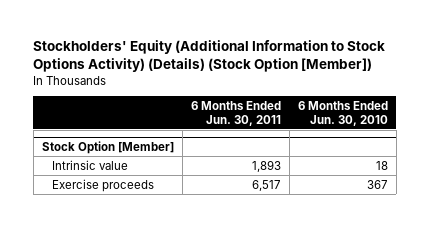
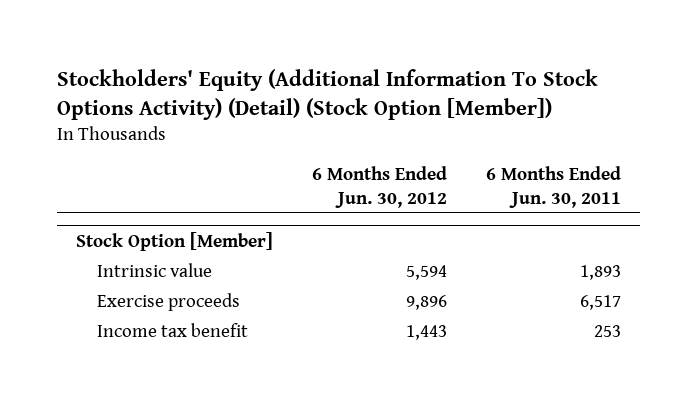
[33,40,386,73] Stockholders' Equity (Additional Information to Stock Options Activity) (Details) (Stock Option [Member]) -> [56,68,598,120] Stockholders' Equity (Additional Information To Stock Options Activity) (Detail) (Stock Option [Member])
[297,100,388,126] 6 Months Ended Jun. 30, 2010 -> none
none -> [311,165,447,208] 6 Months Ended Jun. 30, 2012
none -> [97,322,249,337] Income tax benefit

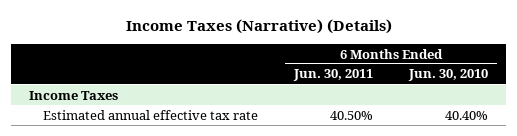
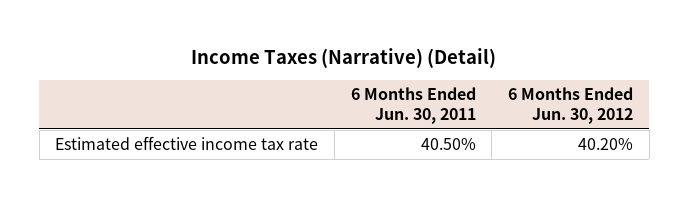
[125,19,392,35] Income Taxes (Narrative) (Details) -> [191,48,497,69] Income Taxes (Narrative) (Detail)
[408,69,489,82] Jun. 30, 2010 -> none
none -> [507,87,633,125] 6 Months Ended Jun. 30, 2012
[29,90,119,100] Income Taxes -> none
[43,109,259,120] Estimated annual effective tax rate -> [55,136,319,151] Estimated effective income tax rate

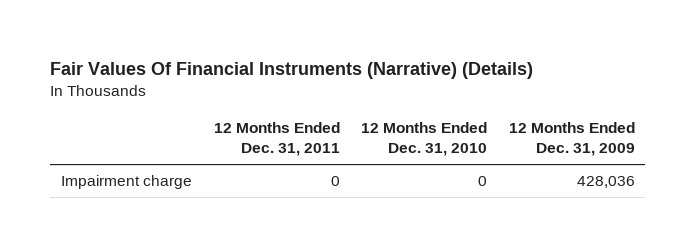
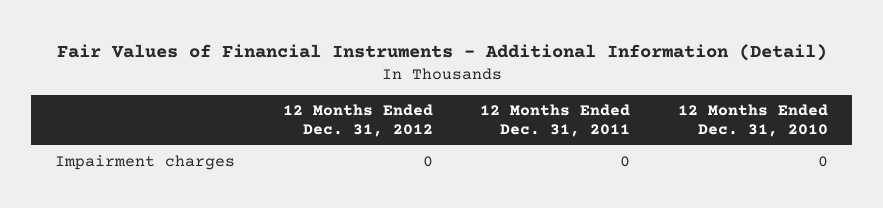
[50,61,534,79] Fair Values Of Financial Instruments (Narrative) (Details) -> [56,43,827,61] Fair Values of Financial Instruments - Additional Information (Detail)
[508,122,635,157] 12 Months Ended Dec. 31, 2009 -> none
none -> [282,104,433,138] 12 Months Ended Dec. 31, 2012
[61,175,193,190] Impairment charge -> [55,155,236,171] Impairment charges

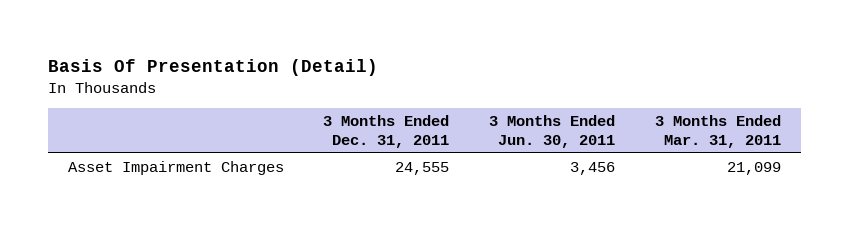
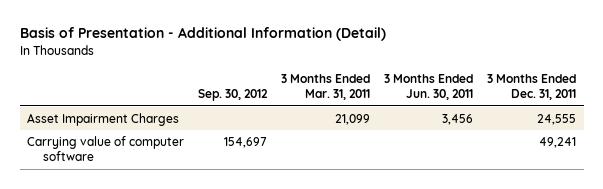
[47,58,378,76] Basis Of Presentation (Detail) -> [19,27,386,42] Basis of Presentation - Additional Information (Detail)
none -> [197,89,268,102] Sep. 30, 2012
none -> [26,136,184,162] Carrying value of computer software

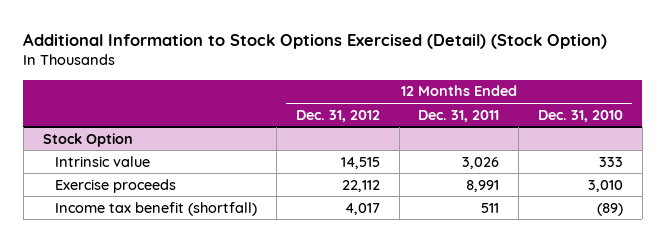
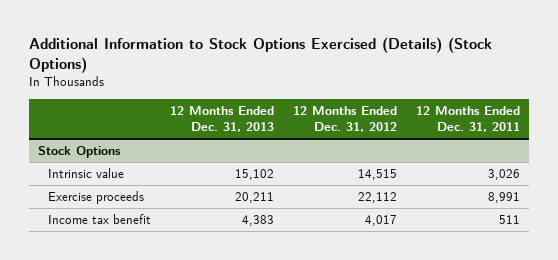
[23,32,608,49] Additional Information to Stock Options Exercised (Detail) (Stock Option) -> [29,36,493,73] Additional Information to Stock Options Exercised (Details) (Stock Options)
[537,109,623,122] Dec. 31, 2010 -> none
none -> [170,105,275,133] 12 Months Ended Dec. 31, 2013
[42,132,133,147] Stock Option -> [38,145,122,158] Stock Options
[55,201,258,216] Income tax benefit (shortfall) -> [48,213,152,224] Income tax benefit

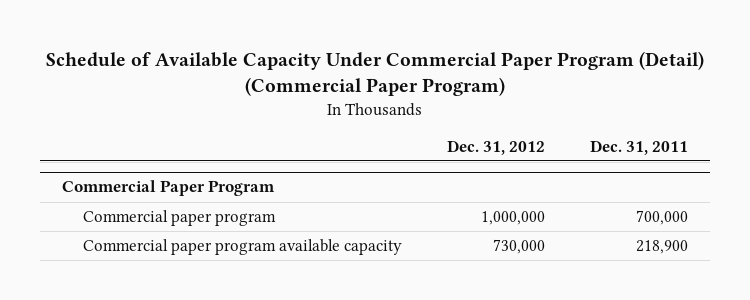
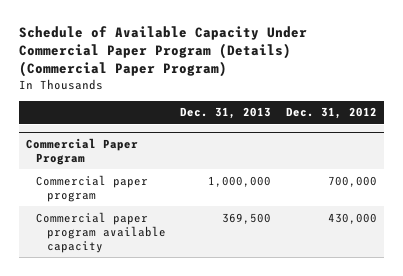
[45,50,704,96] Schedule of Available Capacity Under Commercial Paper Program (Detail) (Commercial Paper Program) -> [19,26,308,78] Schedule of Available Capacity Under Commercial Paper Program (Details) (Commercial Paper Program)
[589,139,688,155] Dec. 31, 2011 -> none
none -> [180,107,272,120] Dec. 31, 2013
[480,211,545,226] 1,000,000 -> [327,175,377,187] 700,000
[492,239,545,255] 730,000 -> [327,212,377,224] 430,000

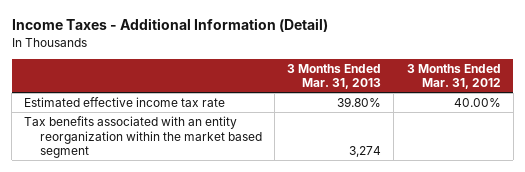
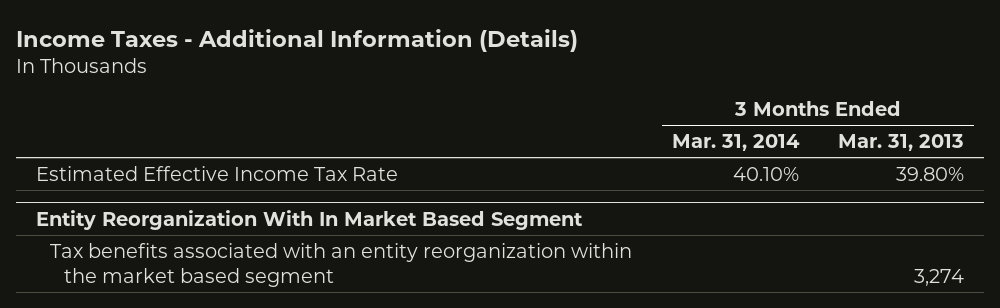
[11,18,328,33] Income Taxes - Additional Information (Detail) -> [16,28,579,52] Income Taxes - Additional Information (Details)
[406,63,501,90] 3 Months Ended Mar. 31, 2012 -> none
none -> [671,133,800,151] Mar. 31, 2014
[24,96,226,107] Estimated effective income tax rate -> [36,165,399,181] Estimated Effective Income Tax Rate
none -> [36,209,584,230] Entity Reorganization With In Market Based Segment

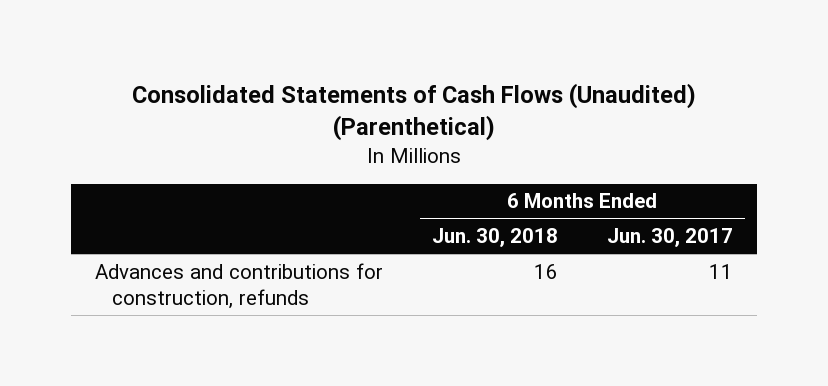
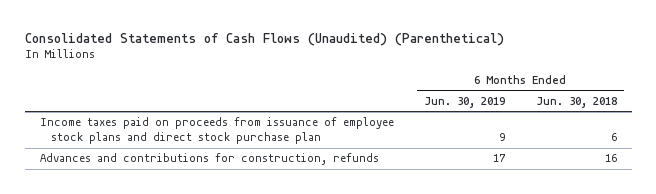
[606,228,733,248] Jun. 30, 2017 -> none
none -> [424,97,506,109] Jun. 30, 2019
none -> [39,117,394,145] Income taxes paid on proceeds from issuance of employee stock plans and direct stock purchase plan

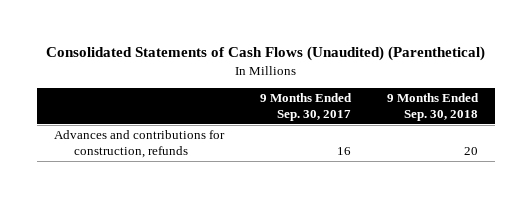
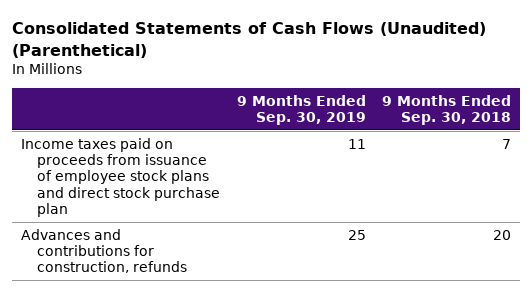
[259,93,352,122] 9 Months Ended Sep. 30, 2017 -> none
none -> [236,94,366,126] 9 Months Ended Sep. 30, 2019
none -> [20,137,221,218] Income taxes paid on proceeds from issuance of employee stock plans and direct stock purchase plan

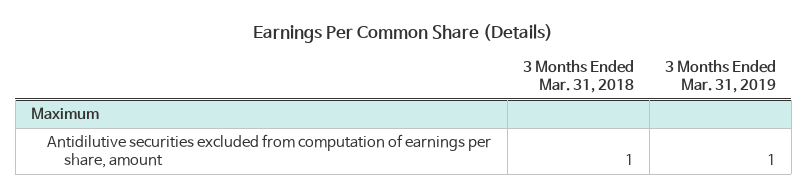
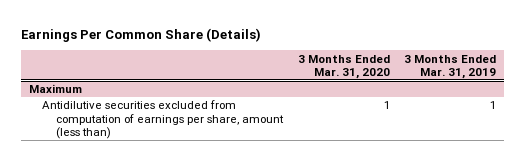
[522,60,634,93] 3 Months Ended Mar. 31, 2018 -> none
none -> [297,54,390,79] 3 Months Ended Mar. 31, 2020
[47,134,492,169] Antidilutive securities excluded from computation of earnings per share, amount -> [42,100,284,139] Antidilutive securities excluded from computation of earnings per share, amount (less than)

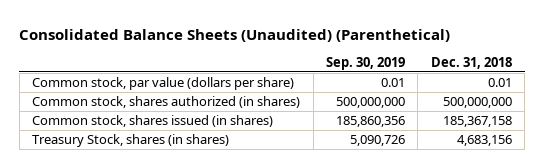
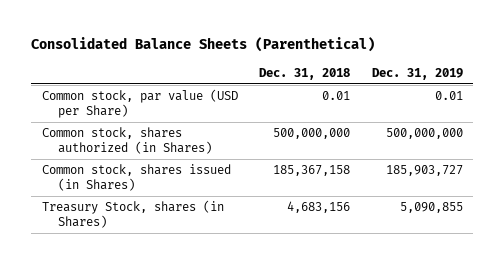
[19,28,451,42] Consolidated Balance Sheets (Unaudited) (Parenthetical) -> [30,37,375,53] Consolidated Balance Sheets (Parenthetical)
[326,56,406,70] Sep. 30, 2019 -> none
none -> [371,67,463,80] Dec. 31, 2019
[32,77,295,91] Common stock, par value (dollars per share) -> [41,89,238,119] Common stock, par value (USD per Share)
[32,96,301,109] Common stock, shares authorized (in shares) -> [41,127,213,155] Common stock, shares authorized (in Shares)
[32,115,274,128] Common stock, shares issued (in shares) -> [41,164,231,192] Common stock, shares issued (in Shares)
[32,134,230,148] Treasury Stock, shares (in shares) -> [41,200,224,229] Treasury Stock, shares (in Shares)

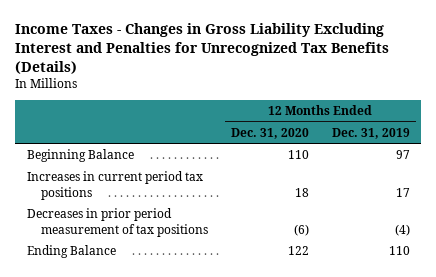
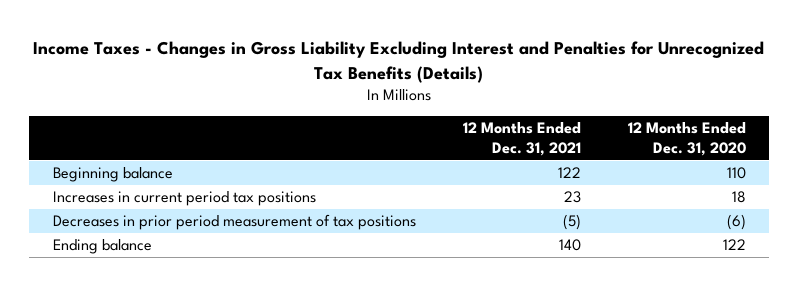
[331,127,410,139] Dec. 31, 2019 -> none
none -> [462,121,581,156] 12 Months Ended Dec. 31, 2021
[26,149,134,163] Beginning Balance -> [52,167,173,183] Beginning balance
[26,245,116,259] Ending Balance -> [52,239,152,255] Ending balance

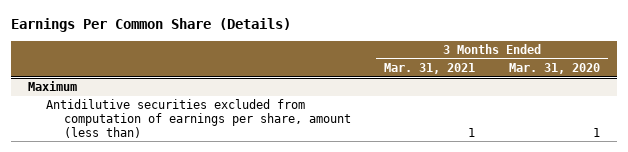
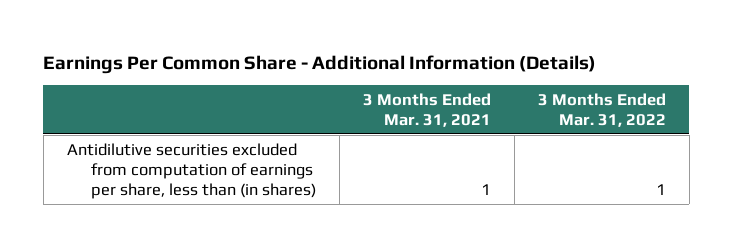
[11,18,292,33] Earnings Per Common Share (Details) -> [43,54,597,74] Earnings Per Common Share - Additional Information (Details)
[508,63,600,75] Mar. 31, 2020 -> none
none -> [537,92,666,127] 3 Months Ended Mar. 31, 2022
[27,81,77,92] Maximum -> none
[45,99,351,138] Antidilutive securities excluded from computation of earnings per share, amount (less than) -> [66,142,316,200] Antidilutive securities excluded from computation of earnings per share, less than (in shares)

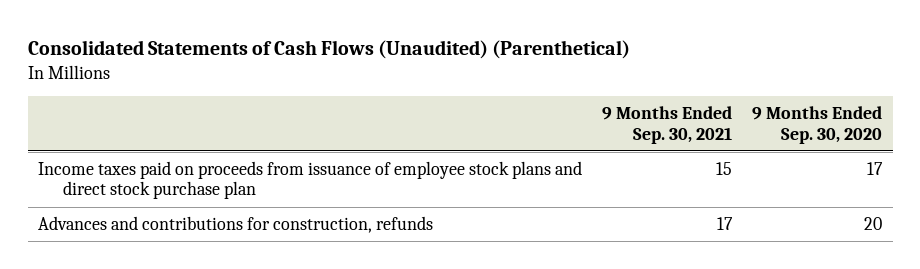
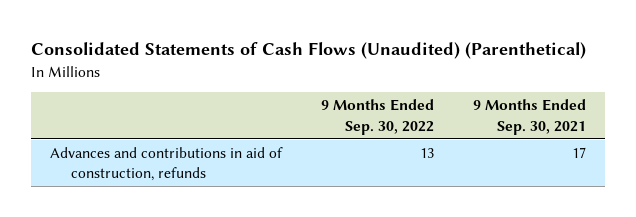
[752,106,883,144] 9 Months Ended Sep. 30, 2020 -> none
none -> [321,99,435,135] 9 Months Ended Sep. 30, 2022
[37,161,582,200] Income taxes paid on proceeds from issuance of employee stock plans and direct stock purchase plan -> none
[37,216,433,234] Advances and contributions for construction, refunds -> [50,147,284,182] Advances and contributions in aid of construction, refunds

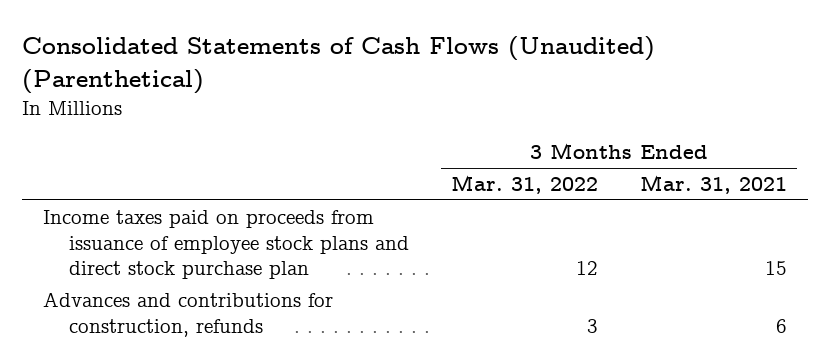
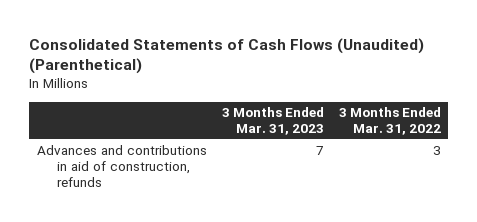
[639,175,787,195] Mar. 31, 2021 -> none
none -> [221,106,324,135] 3 Months Ended Mar. 31, 2023
[42,210,410,279] Income taxes paid on proceeds from issuance of employee stock plans and direct stock purchase plan -> none
[42,292,333,337] Advances and contributions for construction, refunds -> [36,145,207,188] Advances and contributions in aid of construction, refunds

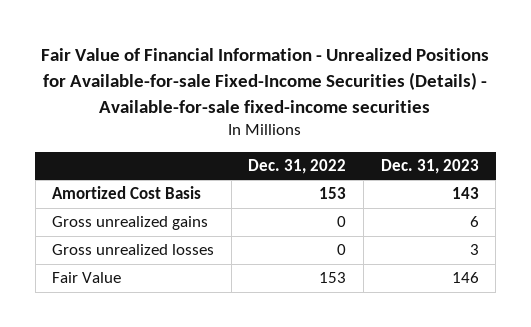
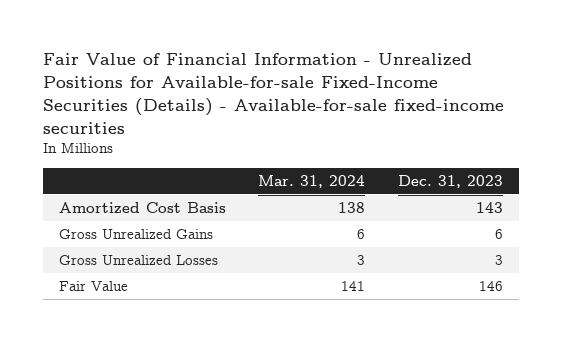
[248,158,347,174] Dec. 31, 2022 -> none
none -> [258,174,366,188] Mar. 31, 2024
[52,216,209,231] Gross unrealized gains -> [58,228,213,239] Gross Unrealized Gains
[52,244,215,256] Gross unrealized losses -> [58,254,218,265] Gross Unrealized Losses

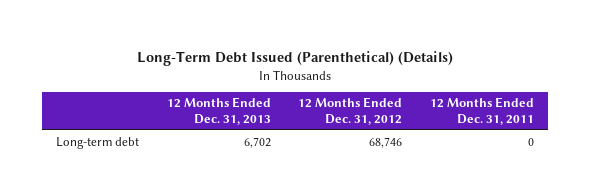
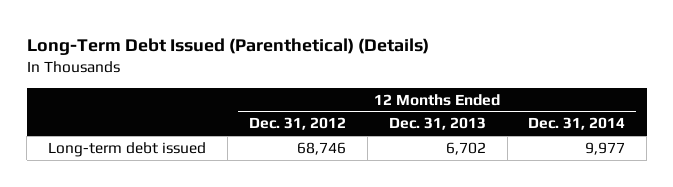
[429,97,534,126] 12 Months Ended Dec. 31, 2011 -> none
none -> [528,117,626,131] Dec. 31, 2014
[56,136,140,149] Long-term debt -> [48,141,207,157] Long-term debt issued

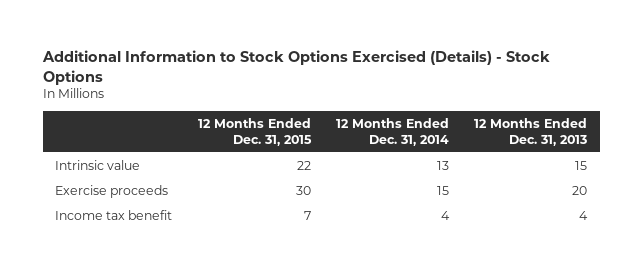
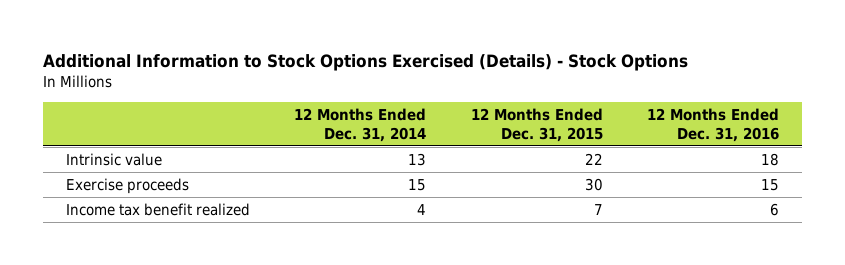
[473,117,587,146] 12 Months Ended Dec. 31, 2013 -> none
none -> [647,107,780,142] 12 Months Ended Dec. 31, 2016
[55,209,173,220] Income tax benefit -> [65,203,250,217] Income tax benefit realized

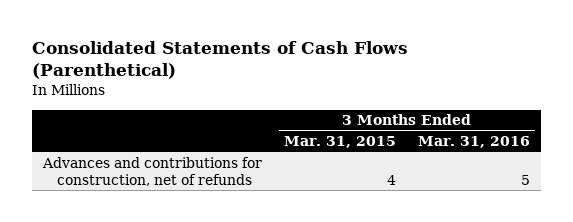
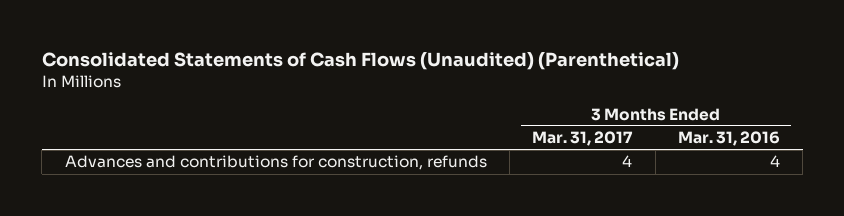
[32,41,409,80] Consolidated Statements of Cash Flows (Parenthetical) -> [41,51,679,70] Consolidated Statements of Cash Flows (Unaudited) (Parenthetical)
[283,135,396,148] Mar. 31, 2015 -> none
none -> [532,131,634,147] Mar. 31, 2017
[42,156,263,186] Advances and contributions for construction, net of refunds -> [64,155,487,171] Advances and contributions for construction, refunds
[520,174,530,185] 5 -> [769,155,780,168] 4

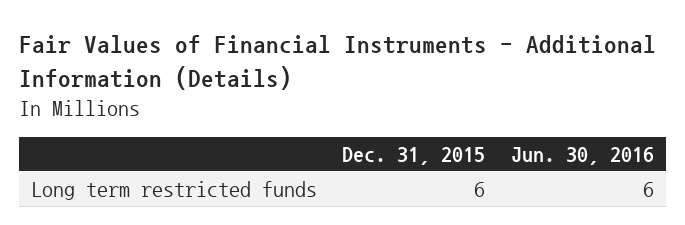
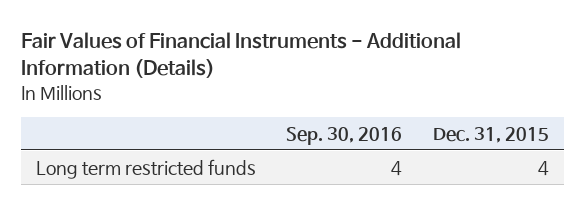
[510,146,654,165] Jun. 30, 2016 -> none
none -> [286,126,403,145] Sep. 30, 2016
[474,181,486,197] 6 -> [537,160,549,176] 4

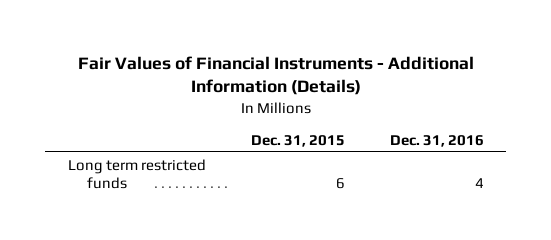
[286,126,403,145] Sep. 30, 2016 -> none
none -> [389,134,484,147] Dec. 31, 2016
[537,160,549,176] 4 -> [335,178,345,190] 6

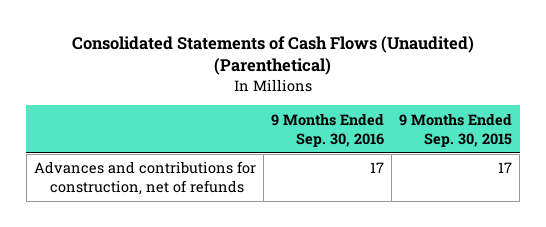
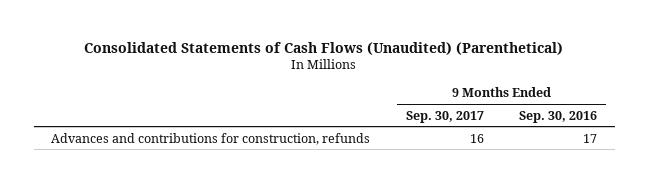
[399,112,513,147] 9 Months Ended Sep. 30, 2015 -> none
none -> [405,110,484,123] Sep. 30, 2017
[33,161,256,196] Advances and contributions for construction, net of refunds -> [51,132,371,145] Advances and contributions for construction, refunds

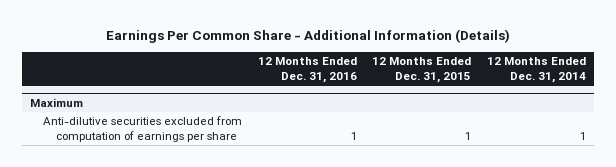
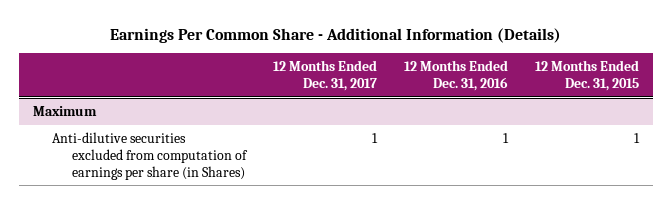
[487,57,587,84] 12 Months Ended Dec. 31, 2014 -> none
none -> [272,59,377,91] 12 Months Ended Dec. 31, 2017
[43,116,243,143] Anti-dilutive securities excluded from computation of earnings per share -> [52,131,248,180] Anti-dilutive securities excluded from computation of earnings per share (in Shares)

